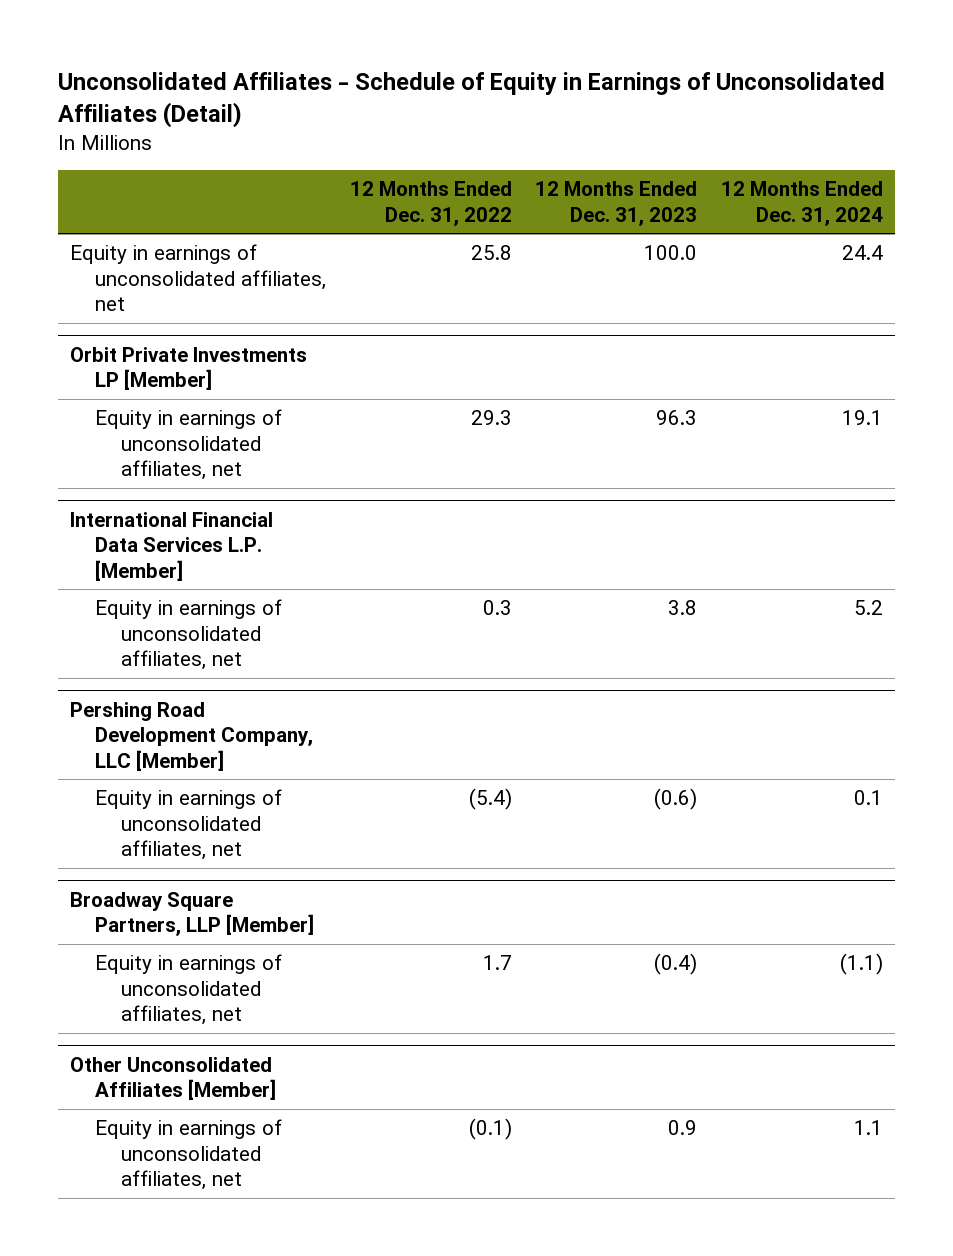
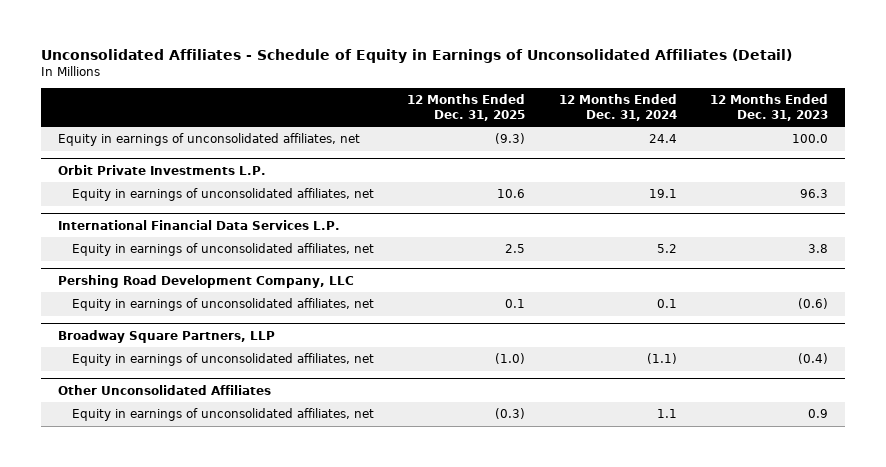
[349,181,512,226] 12 Months Ended Dec. 31, 2022 -> none
none -> [407,93,526,121] 12 Months Ended Dec. 31, 2025
[69,346,307,391] Orbit Private Investments LP [Member] -> [58,164,267,175] Orbit Private Investments L.P.
[69,511,273,581] International Financial Data Services L.P. [Member] -> [58,219,341,230] International Financial Data Services L.P.
[69,701,314,771] Pershing Road Development Company, LLC [Member] -> [58,274,355,288] Pershing Road Development Company, LLC
[69,891,315,937] Broadway Square Partners, LLP [Member] -> [58,329,276,343] Broadway Square Partners, LLP
[69,1056,277,1101] Other Unconsolidated Affiliates [Member] -> [58,384,272,395] Other Unconsolidated Affiliates

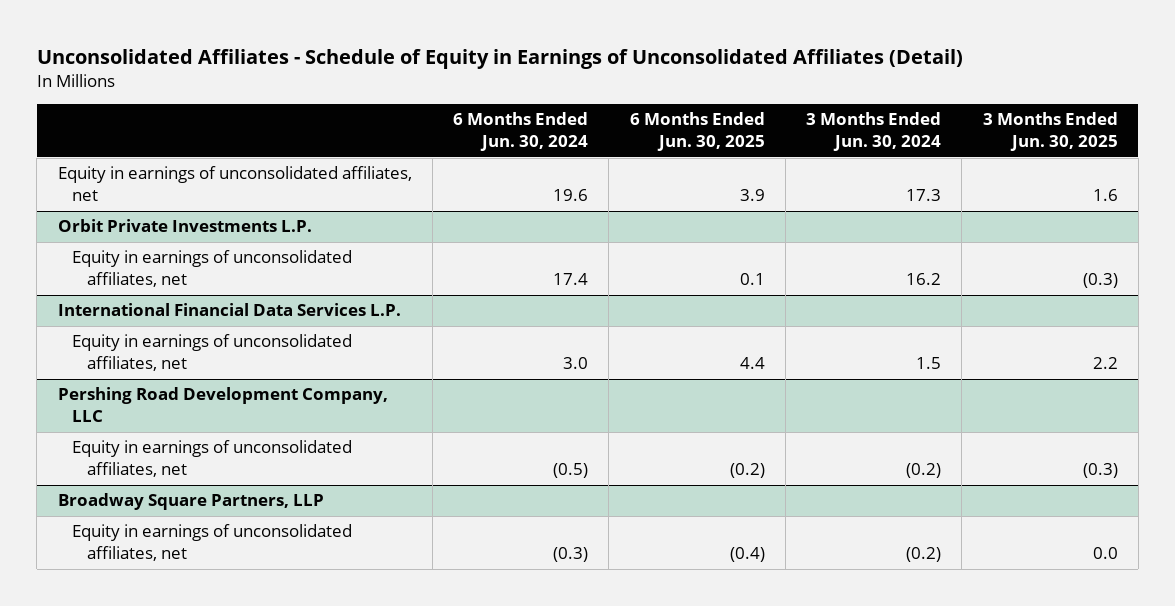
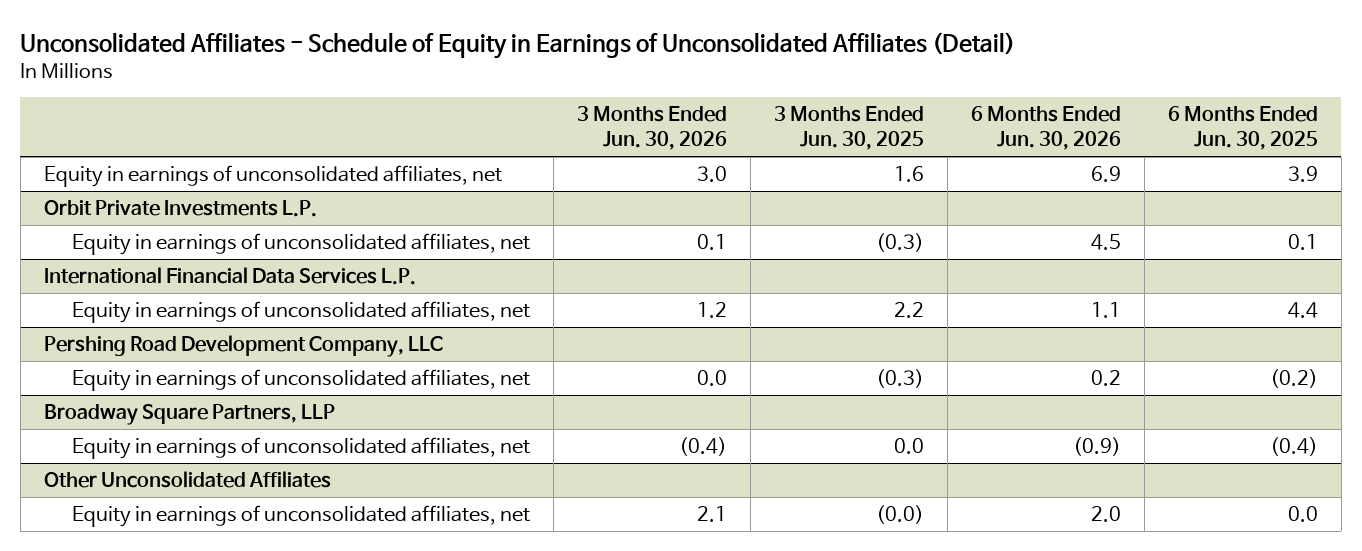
[453,112,589,152] 6 Months Ended Jun. 30, 2024 -> none
[806,112,942,152] 3 Months Ended Jun. 30, 2024 -> none
none -> [576,106,727,151] 3 Months Ended Jun. 30, 2026
none -> [970,106,1121,151] 6 Months Ended Jun. 30, 2026
none -> [43,471,331,489] Other Unconsolidated Affiliates
none -> [71,505,530,528] Equity in earnings of unconsolidated affiliates, net

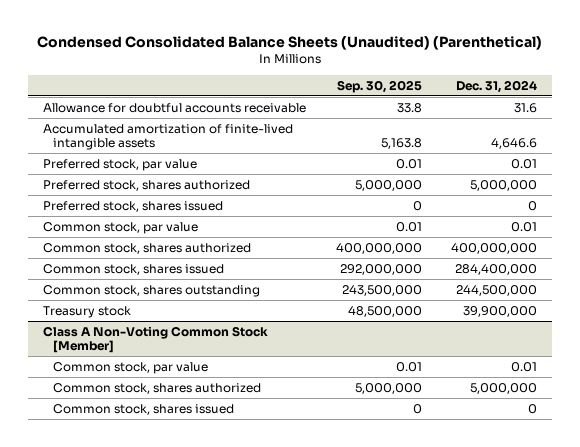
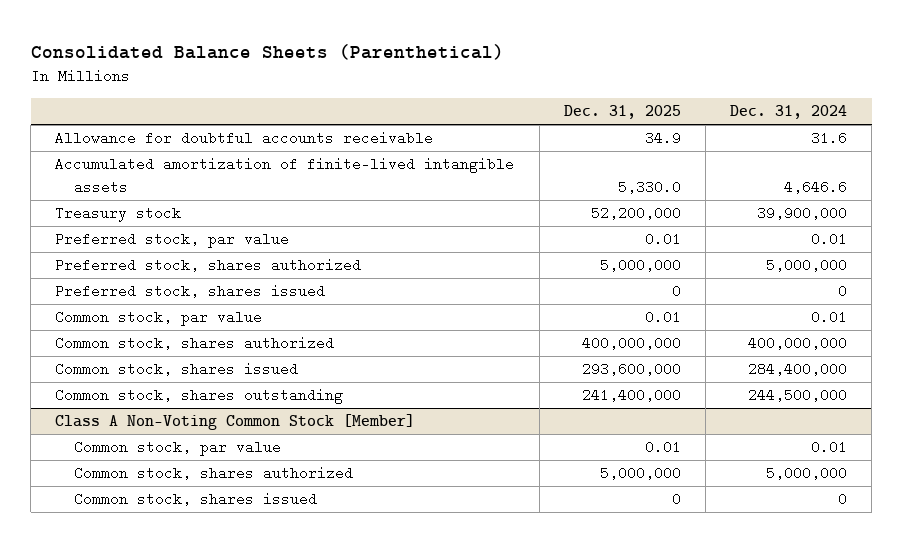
[37,35,543,50] Condensed Consolidated Balance Sheets (Unaudited) (Parenthetical) -> [30,43,504,60] Consolidated Balance Sheets (Parenthetical)
[336,79,422,93] Sep. 30, 2025 -> none
none -> [563,105,681,120] Dec. 31, 2025
[42,305,131,318] Treasury stock -> [55,206,182,223] Treasury stock

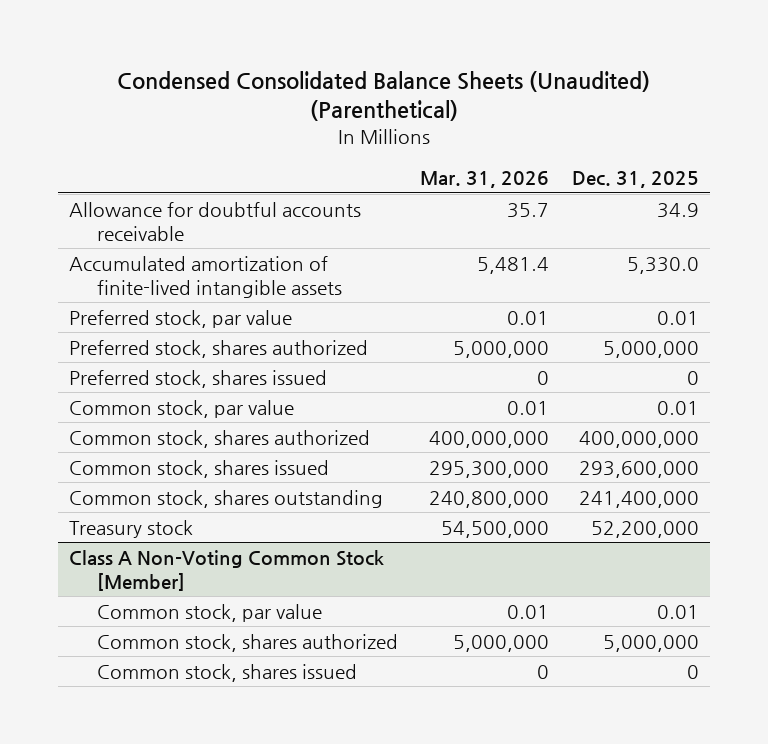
[30,43,504,60] Consolidated Balance Sheets (Parenthetical) -> [116,70,650,122] Condensed Consolidated Balance Sheets (Unaudited) (Parenthetical)
[729,105,847,120] Dec. 31, 2024 -> none
none -> [420,171,550,189] Mar. 31, 2026
[55,206,182,223] Treasury stock -> [69,519,194,538] Treasury stock

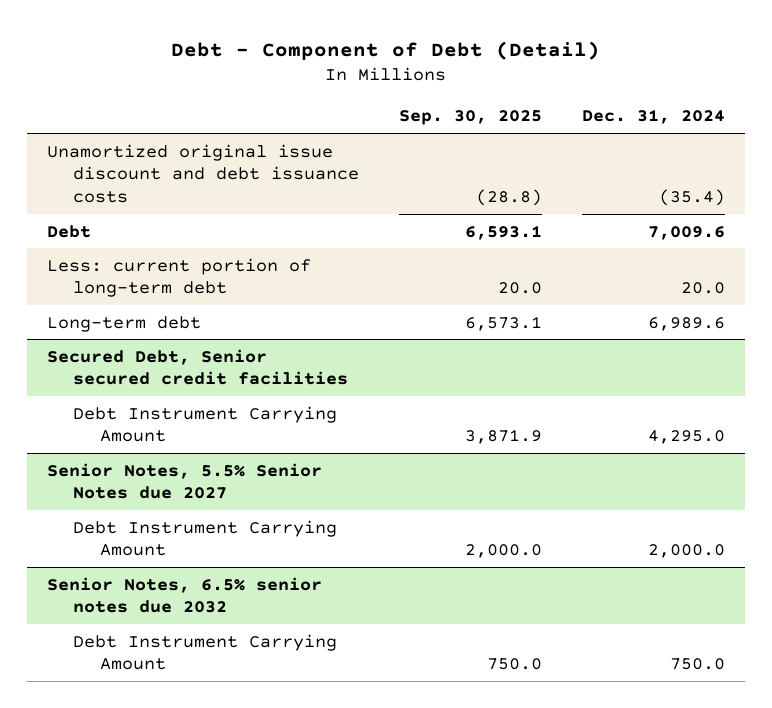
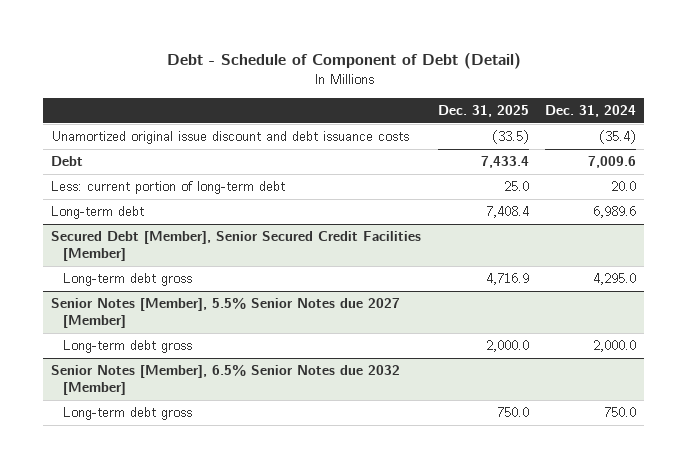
[170,40,600,60] Debt - Component of Debt (Detail) -> [166,52,521,69] Debt - Schedule of Component of Debt (Detail)
[399,110,543,126] Sep. 30, 2025 -> none
none -> [437,105,529,118] Dec. 31, 2025
[46,348,349,386] Secured Debt, Senior secured credit facilities -> [51,231,422,262] Secured Debt [Member], Senior Secured Credit Facilities [Member]
[73,405,338,443] Debt Instrument Carrying Amount -> [62,273,192,287] Long-term debt gross
[46,462,322,500] Senior Notes, 5.5% Senior Notes due 2027 -> [51,297,401,329] Senior Notes [Member], 5.5% Senior Notes due 2027 [Member]
[73,519,338,557] Debt Instrument Carrying Amount -> [62,340,192,354] Long-term debt gross
[46,576,322,614] Senior Notes, 6.5% senior notes due 2032 -> [51,364,401,396] Senior Notes [Member], 6.5% Senior Notes due 2032 [Member]
[73,633,338,671] Debt Instrument Carrying Amount -> [62,407,192,421] Long-term debt gross

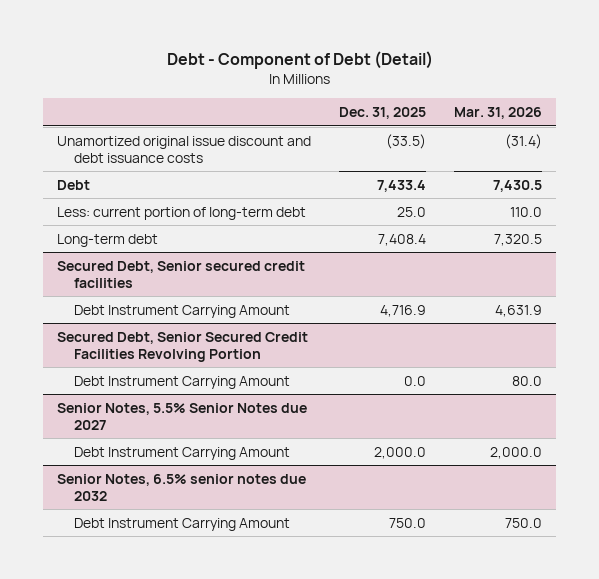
[166,52,521,69] Debt - Schedule of Component of Debt (Detail) -> [166,51,433,70] Debt - Component of Debt (Detail)
[544,105,636,118] Dec. 31, 2024 -> none
none -> [453,107,542,120] Mar. 31, 2026
[62,340,192,354] Long-term debt gross -> none
[62,407,192,421] Long-term debt gross -> none
[51,231,422,262] Secured Debt [Member], Senior Secured Credit Facilities [Member] -> [57,260,306,288] Secured Debt, Senior secured credit facilities
[62,273,192,287] Long-term debt gross -> [74,304,291,318] Debt Instrument Carrying Amount
none -> [57,331,309,362] Secured Debt, Senior Secured Credit Facilities Revolving Portion
none -> [74,375,291,389] Debt Instrument Carrying Amount
[51,297,401,329] Senior Notes [Member], 5.5% Senior Notes due 2027 [Member] -> [57,402,308,430] Senior Notes, 5.5% Senior Notes due 2027
none -> [74,446,291,460] Debt Instrument Carrying Amount
[51,364,401,396] Senior Notes [Member], 6.5% Senior Notes due 2032 [Member] -> [57,473,307,501] Senior Notes, 6.5% senior notes due 2032
none -> [74,517,291,531] Debt Instrument Carrying Amount

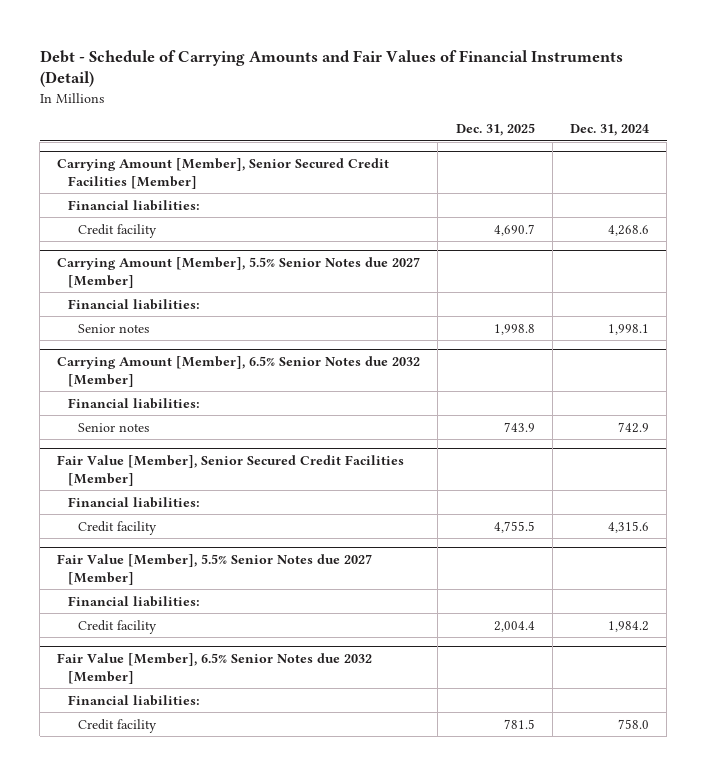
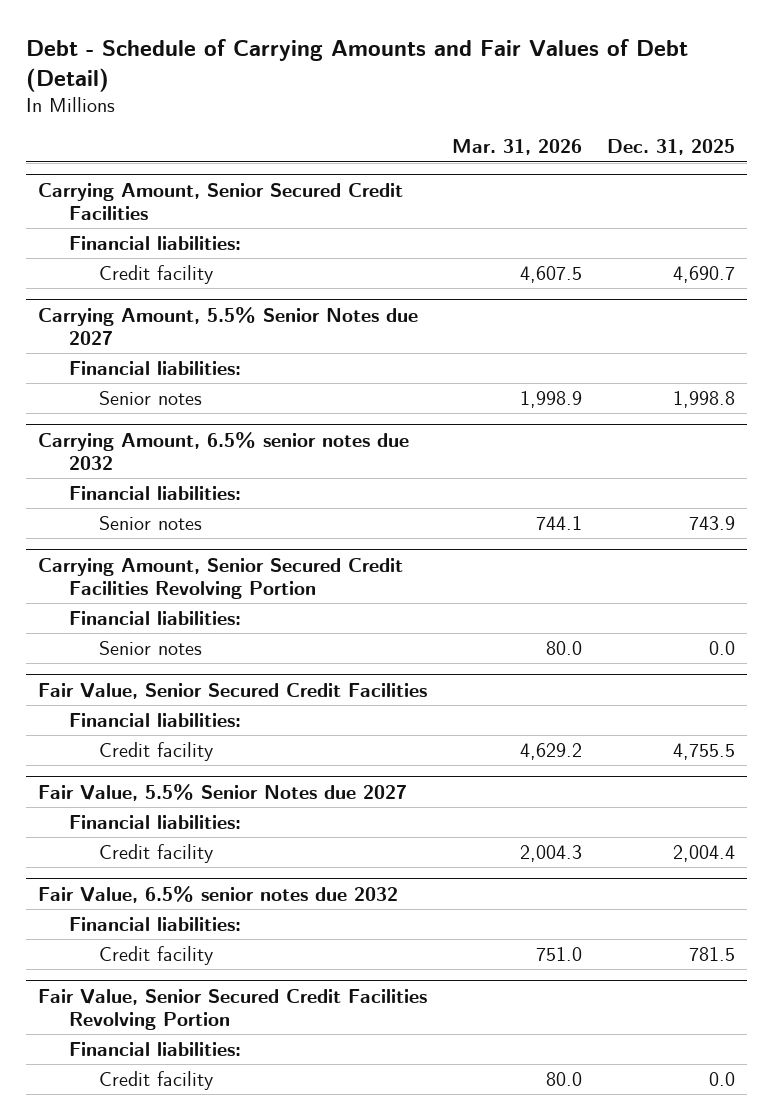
[39,49,623,88] Debt - Schedule of Carrying Amounts and Fair Values of Financial Instruments (Detail) -> [25,38,688,92] Debt - Schedule of Carrying Amounts and Fair Values of Debt (Detail)
[569,124,649,137] Dec. 31, 2024 -> none
none -> [451,139,582,156] Mar. 31, 2026
[57,157,390,189] Carrying Amount [Member], Senior Secured Credit Facilities [Member] -> [38,182,404,220] Carrying Amount, Senior Secured Credit Facilities
[57,256,421,288] Carrying Amount [Member], 5.5% Senior Notes due 2027 [Member] -> [38,306,419,345] Carrying Amount, 5.5% Senior Notes due 2027
[57,355,421,387] Carrying Amount [Member], 6.5% Senior Notes due 2032 [Member] -> [38,431,410,470] Carrying Amount, 6.5% senior notes due 2032
[57,454,405,486] Fair Value [Member], Senior Secured Credit Facilities [Member] -> none
none -> [38,557,404,599] Carrying Amount, Senior Secured Credit Facilities Revolving Portion
none -> [99,640,203,655] Senior notes
none -> [38,682,428,699] Fair Value, Senior Secured Credit Facilities
none -> [68,712,241,727] Financial liabilities:
[57,553,373,585] Fair Value [Member], 5.5% Senior Notes due 2027 [Member] -> [38,783,408,801] Fair Value, 5.5% Senior Notes due 2027
[57,652,373,684] Fair Value [Member], 6.5% Senior Notes due 2032 [Member] -> [38,885,399,903] Fair Value, 6.5% senior notes due 2032
none -> [38,988,428,1030] Fair Value, Senior Secured Credit Facilities Revolving Portion
none -> [68,1041,241,1056] Financial liabilities:
none -> [99,1070,214,1090] Credit facility

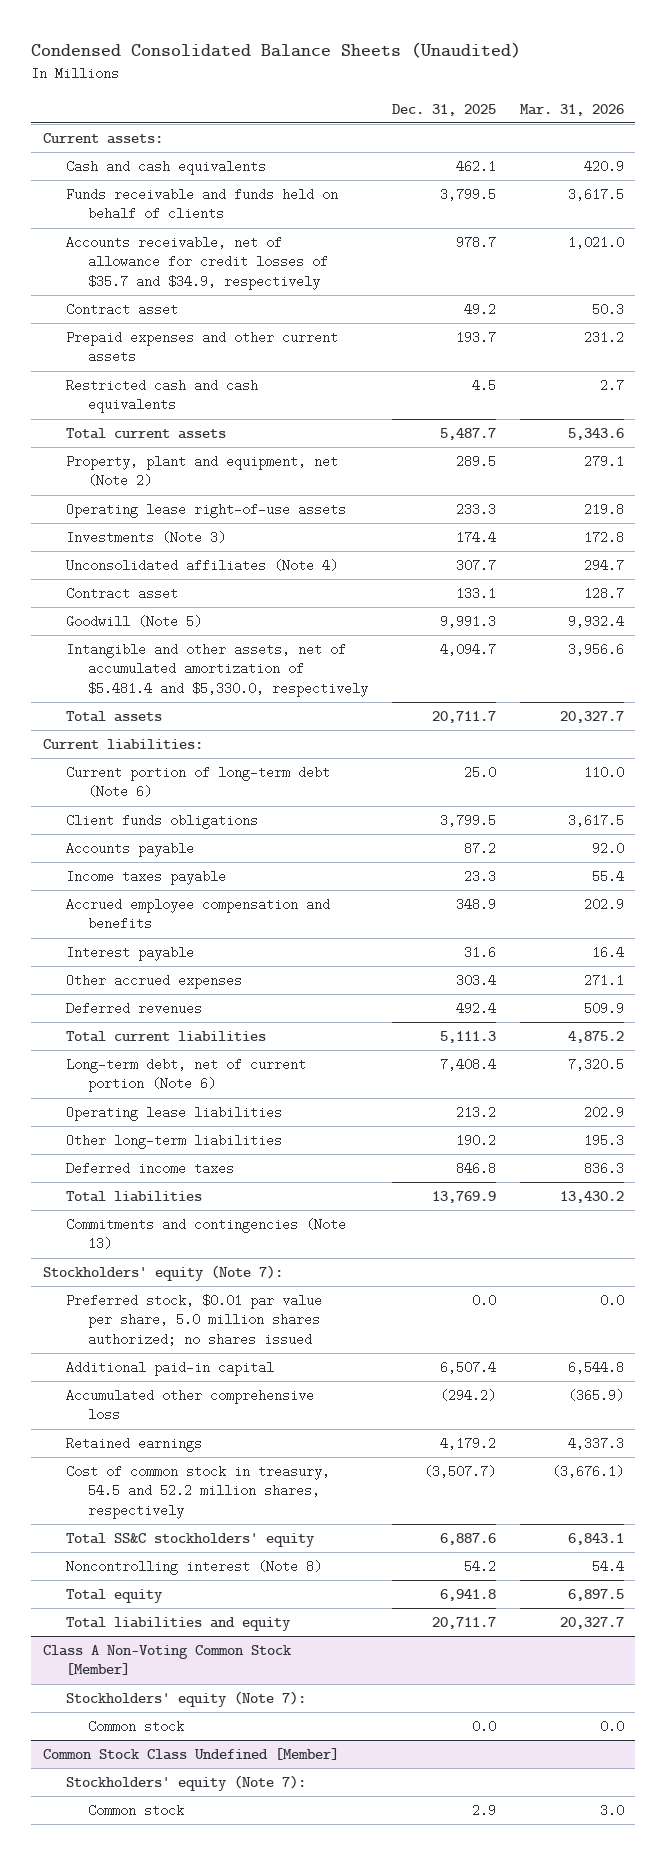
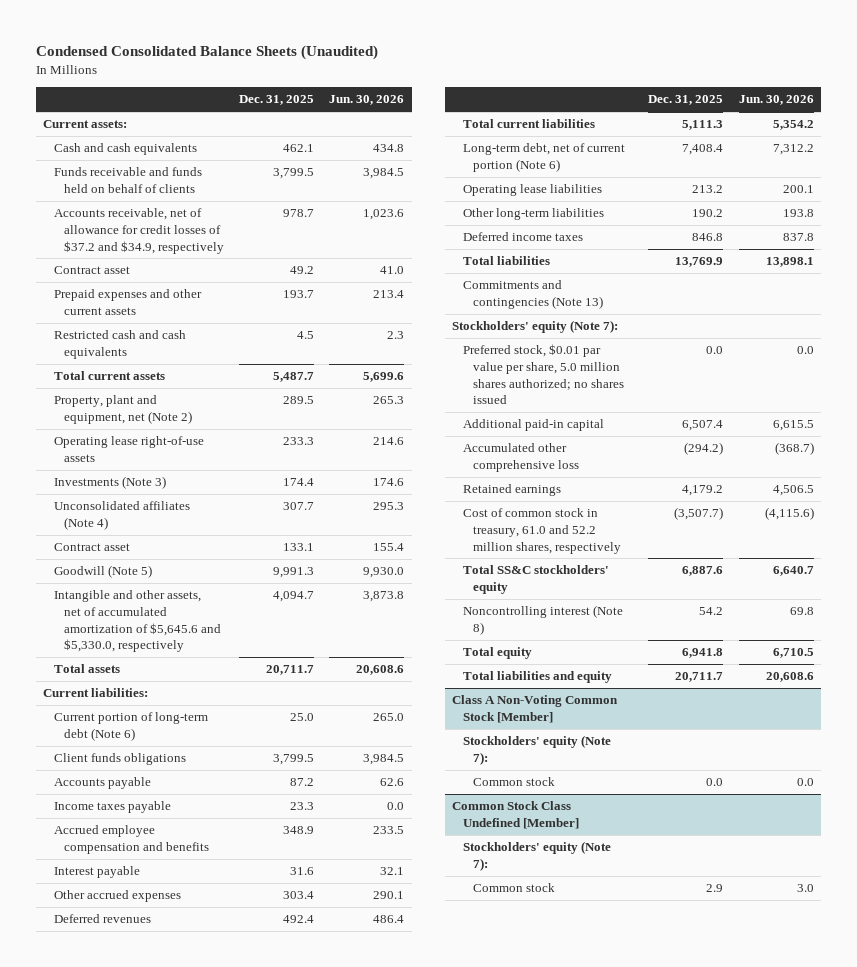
[519,103,624,116] Mar. 31, 2026 -> none
none -> [329,95,405,106] Jun. 30, 2026
[65,236,329,290] Accounts receivable, net of allowance for credit losses of $35.7 and $34.9, respectively -> [53,208,225,254] Accounts receivable, net of allowance for credit losses of $37.2 and $34.9, respectively
[65,643,369,697] Intangible and other assets, net of accumulated amortization of $5.481.4 and $5,330.0, respectively -> [53,590,222,653] Intangible and other assets, net of accumulated amortization of $5,645.6 and $5,330.0, respectively
[65,1465,330,1519] Cost of common stock in treasury, 54.5 and 52.2 million shares, respectively -> [462,508,622,554] Cost of common stock in treasury, 61.0 and 52.2 million shares, respectively

